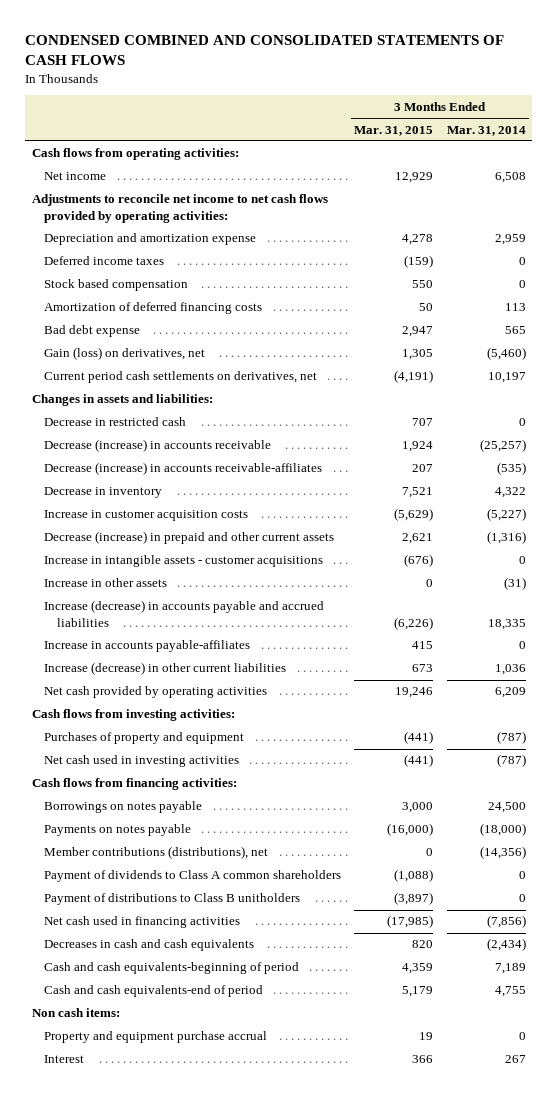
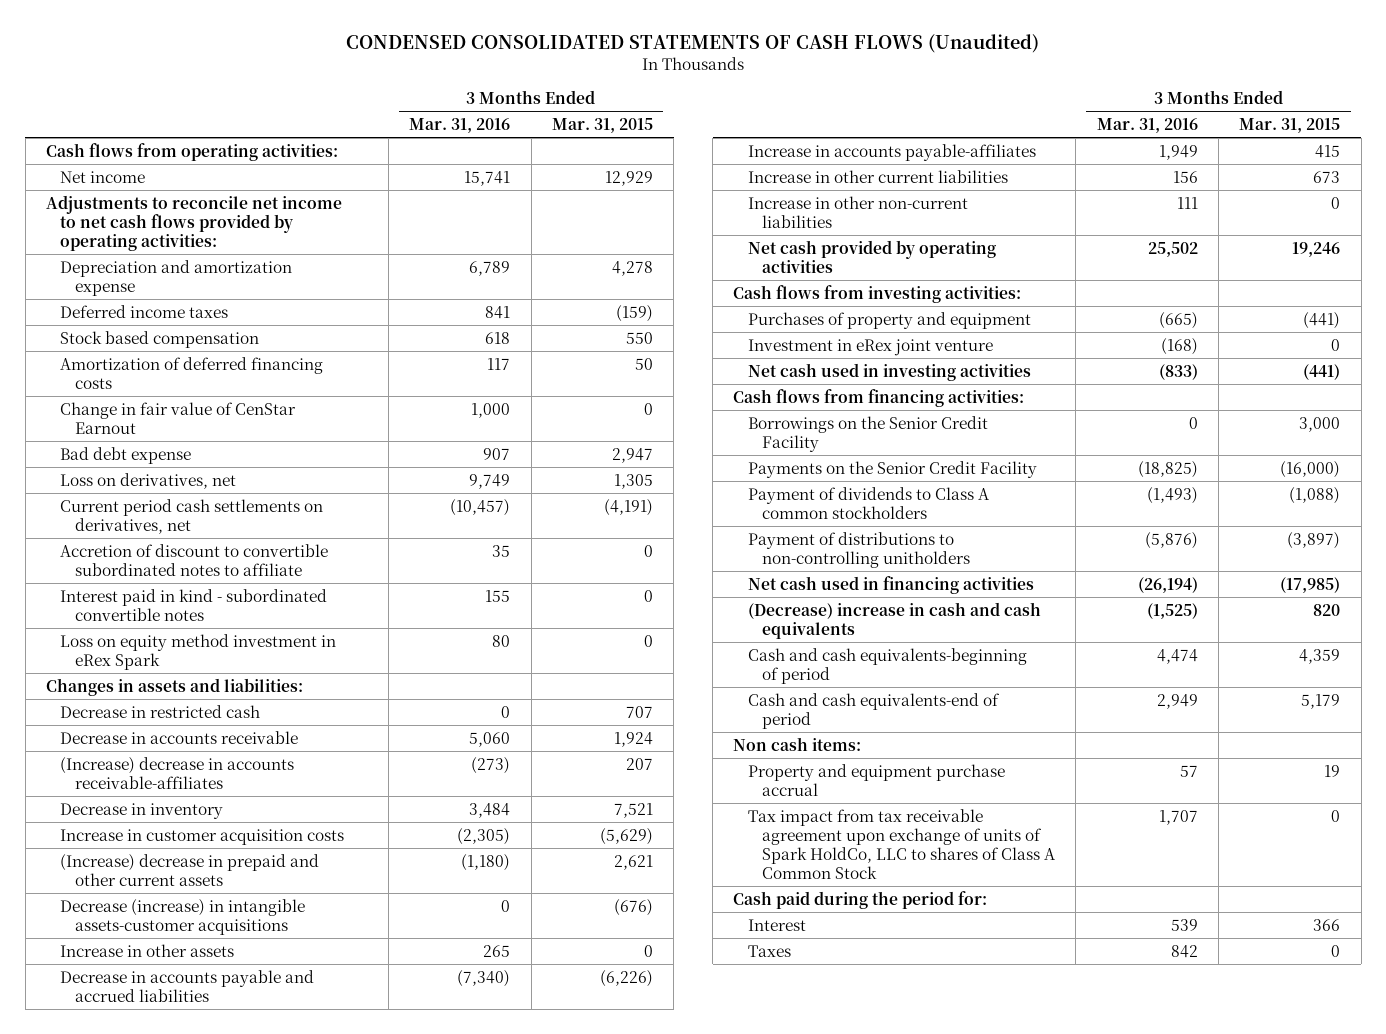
[25,35,505,66] CONDENSED COMBINED AND CONSOLIDATED STATEMENTS OF CASH FLOWS -> [346,34,1040,54] CONDENSED CONSOLIDATED STATEMENTS OF CASH FLOWS (Unaudited)
[446,125,526,136] Mar. 31, 2014 -> none
none -> [409,118,511,134] Mar. 31, 2016
none -> [60,401,297,434] Change in fair value of CenStar Earnout
[44,347,206,361] Gain (loss) on derivatives, net -> [60,472,237,489] Loss on derivatives, net
none -> [60,543,329,576] Accretion of discount to convertible subordinated notes to affiliate
none -> [60,588,328,621] Interest paid in kind - subordinated convertible notes
none -> [60,633,337,670] Loss on equity method investment in eRex Spark
[44,439,272,453] Decrease (increase) in accounts receivable -> [60,730,299,744] Decrease in accounts receivable
[44,462,323,476] Decrease (increase) in accounts receivable-affiliates -> [60,756,295,789] (Increase) decrease in accounts receivable-affiliates
[44,531,335,545] Decrease (increase) in prepaid and other current assets -> [60,853,320,886] (Increase) decrease in prepaid and other current assets
[44,555,324,568] Increase in intangible assets - customer acquisitions -> [60,898,306,935] Decrease (increase) in intangible assets-customer acquisitions
[44,600,325,628] Increase (decrease) in accounts payable and accrued liabilities -> [60,969,315,1002] Decrease in accounts payable and accrued liabilities
[44,662,287,676] Increase (decrease) in other current liabilities -> [747,169,1008,183] Increase in other current liabilities
none -> [747,195,968,228] Increase in other non-current liabilities
none -> [747,338,993,356] Investment in eRex joint venture
[44,801,203,814] Borrowings on notes payable -> none
[44,824,192,837] Payments on notes payable -> none
[44,846,269,860] Member contributions (distributions), net -> none
none -> [747,415,988,452] Borrowings on the Senior Credit Facility
none -> [747,460,1037,478] Payments on the Senior Credit Facility
[44,870,342,883] Payment of dividends to Class A common shareholders -> [747,486,990,519] Payment of dividends to Class A common stockholders
[44,893,301,906] Payment of distributions to Class B unitholders -> [747,531,971,568] Payment of distributions to non-controlling unitholders
[44,939,255,952] Decreases in cash and cash equivalents -> [747,601,1041,639] (Decrease) increase in cash and cash equivalents
none -> [747,808,1057,880] Tax impact from tax receivable agreement upon exchange of units of Spark HoldCo, LLC to shares of Class A Common Stock
none -> [733,890,988,909] Cash paid during the period for:
none -> [747,944,791,957] Taxes

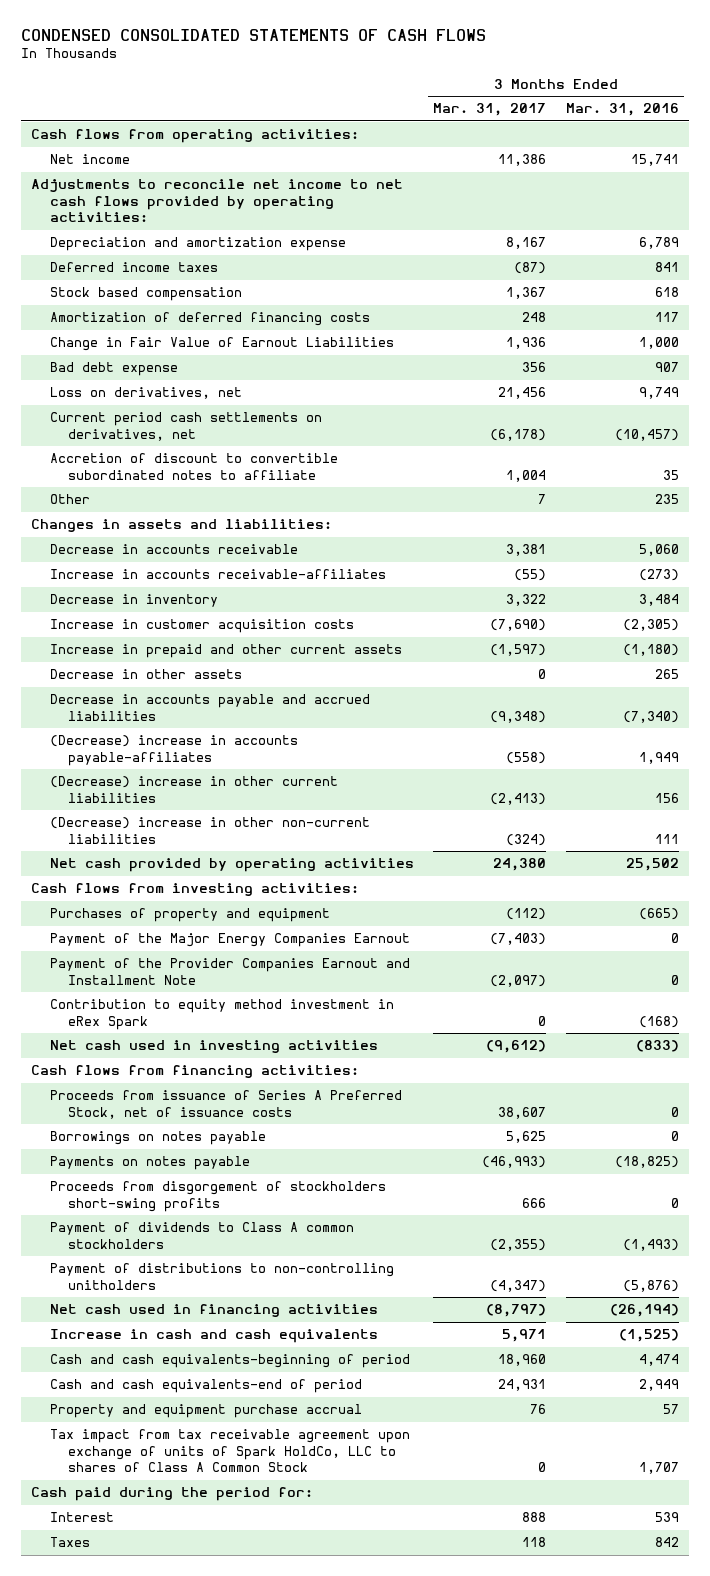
[346,34,1040,54] CONDENSED CONSOLIDATED STATEMENTS OF CASH FLOWS (Unaudited) -> [20,28,486,41] CONDENSED CONSOLIDATED STATEMENTS OF CASH FLOWS
[551,118,653,134] Mar. 31, 2015 -> none
none -> [433,103,547,117] Mar. 31, 2017
[60,401,297,434] Change in fair value of CenStar Earnout -> [49,337,394,352] Change in Fair Value of Earnout Liabilities
[60,588,328,621] Interest paid in kind - subordinated convertible notes -> none
[60,633,337,670] Loss on equity method investment in eRex Spark -> none
none -> [49,494,90,505] Other
[60,704,261,718] Decrease in restricted cash -> none
[60,756,295,789] (Increase) decrease in accounts receivable-affiliates -> [49,569,386,580] Increase in accounts receivable-affiliates
[60,898,306,935] Decrease (increase) in intangible assets-customer acquisitions -> none
[60,853,320,886] (Increase) decrease in prepaid and other current assets -> [49,644,402,659] Increase in prepaid and other current assets
[60,943,235,957] Increase in other assets -> [49,669,242,680] Decrease in other assets
[747,143,1036,161] Increase in accounts payable-affiliates -> [49,735,298,766] (Decrease) increase in accounts payable-affiliates
[747,169,1008,183] Increase in other current liabilities -> [49,776,338,803] (Decrease) increase in other current liabilities
[747,195,968,228] Increase in other non-current liabilities -> [49,817,370,844] (Decrease) increase in other non-current liabilities
none -> [49,933,410,948] Payment of the Major Energy Companies Earnout
none -> [49,958,410,985] Payment of the Provider Companies Earnout and Installment Note
[747,338,993,356] Investment in eRex joint venture -> [49,999,394,1030] Contribution to equity method investment in eRex Spark
none -> [49,1090,402,1119] Proceeds from issuance of Series A Preferred Stock, net of issuance costs
[747,415,988,452] Borrowings on the Senior Credit Facility -> [49,1131,266,1146] Borrowings on notes payable
[747,460,1037,478] Payments on the Senior Credit Facility -> [49,1156,250,1171] Payments on notes payable
none -> [49,1181,386,1212] Proceeds from disgorgement of stockholders short-swing profits
[747,601,1041,639] (Decrease) increase in cash and cash equivalents -> [49,1329,378,1344] Increase in cash and cash equivalents
[733,736,862,751] Non cash items: -> none

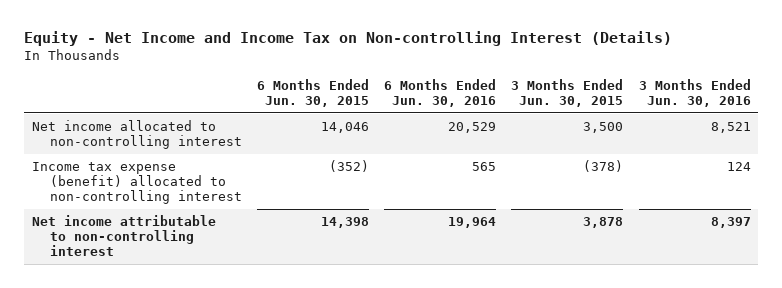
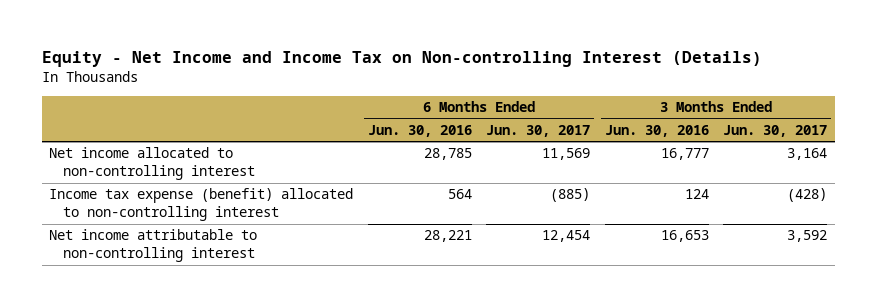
[256,78,369,107] 6 Months Ended Jun. 30, 2015 -> none
[511,78,624,107] 3 Months Ended Jun. 30, 2015 -> none
none -> [486,124,591,137] Jun. 30, 2017
none -> [723,124,828,137] Jun. 30, 2017
[448,121,497,133] 20,529 -> [423,148,472,161] 28,785
[710,121,751,133] 8,521 -> [660,148,709,161] 16,777
[472,161,497,171] 565 -> [447,189,472,200] 564
[448,216,497,228] 19,964 -> [423,230,472,243] 28,221
[710,216,751,228] 8,397 -> [660,230,709,243] 16,653

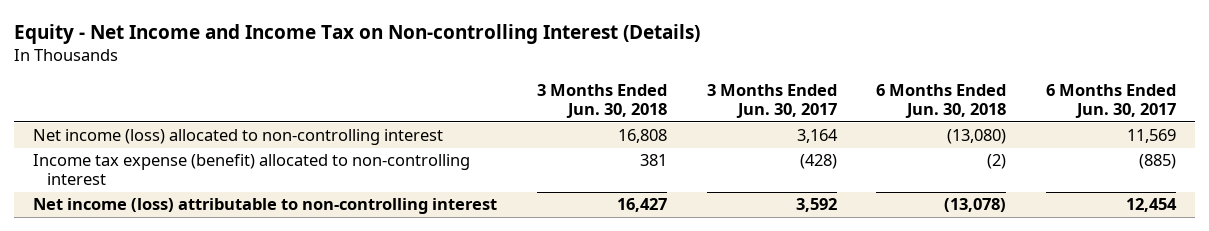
[367,124,472,137] Jun. 30, 2016 -> none
[604,124,709,137] Jun. 30, 2016 -> none
none -> [536,84,667,119] 3 Months Ended Jun. 30, 2018
none -> [876,84,1007,119] 6 Months Ended Jun. 30, 2018
[48,147,255,181] Net income allocated to non-controlling interest -> [33,129,444,146] Net income (loss) allocated to non-controlling interest
[48,229,257,263] Net income attributable to non-controlling interest -> [33,198,498,215] Net income (loss) attributable to non-controlling interest

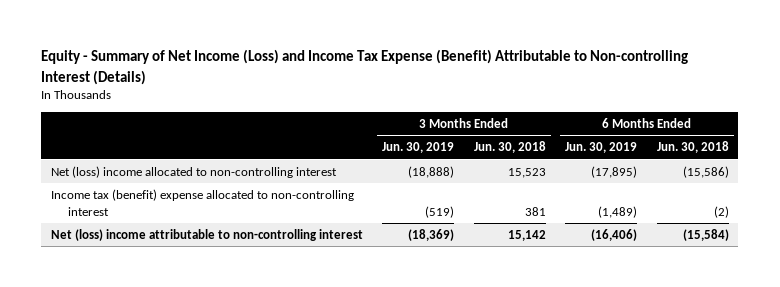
[13,24,700,45] Equity - Net Income and Income Tax on Non-controlling Interest (Details) -> [41,49,689,85] Equity - Summary of Net Income (Loss) and Income Tax Expense (Benefit) Attributable to Non-controlling Interest (Details)
[706,84,837,119] 3 Months Ended Jun. 30, 2017 -> none
[1045,84,1176,119] 6 Months Ended Jun. 30, 2017 -> none
none -> [382,142,455,154] Jun. 30, 2019
none -> [565,142,638,154] Jun. 30, 2019
[33,129,444,146] Net income (loss) allocated to non-controlling interest -> [50,165,337,178] Net (loss) income allocated to non-controlling interest
[617,129,667,144] 16,808 -> [507,167,546,178] 15,523
[947,129,1007,145] (13,080) -> [682,165,729,178] (15,586)
[33,154,471,186] Income tax expense (benefit) allocated to non-controlling interest -> [50,188,354,216] Income tax (benefit) expense allocated to non-controlling interest
[33,198,498,215] Net income (loss) attributable to non-controlling interest -> [50,228,363,241] Net (loss) income attributable to non-controlling interest
[616,198,667,213] 16,427 -> [507,229,546,241] 15,142
[944,198,1007,213] (13,078) -> [682,228,729,241] (15,584)

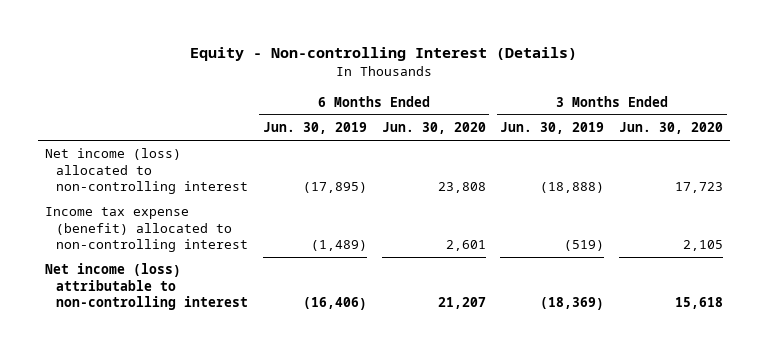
[41,49,689,85] Equity - Summary of Net Income (Loss) and Income Tax Expense (Benefit) Attributable to Non-controlling Interest (Details) -> [190,47,578,62] Equity - Non-controlling Interest (Details)
[473,141,546,154] Jun. 30, 2018 -> none
[656,141,729,154] Jun. 30, 2018 -> none
none -> [381,122,486,135] Jun. 30, 2020
none -> [619,122,724,135] Jun. 30, 2020
[50,165,337,178] Net (loss) income allocated to non-controlling interest -> [45,148,249,195] Net income (loss) allocated to non-controlling interest
[50,188,354,216] Income tax (benefit) expense allocated to non-controlling interest -> [45,207,249,253] Income tax expense (benefit) allocated to non-controlling interest
[50,228,363,241] Net (loss) income attributable to non-controlling interest -> [45,263,249,311] Net income (loss) attributable to non-controlling interest

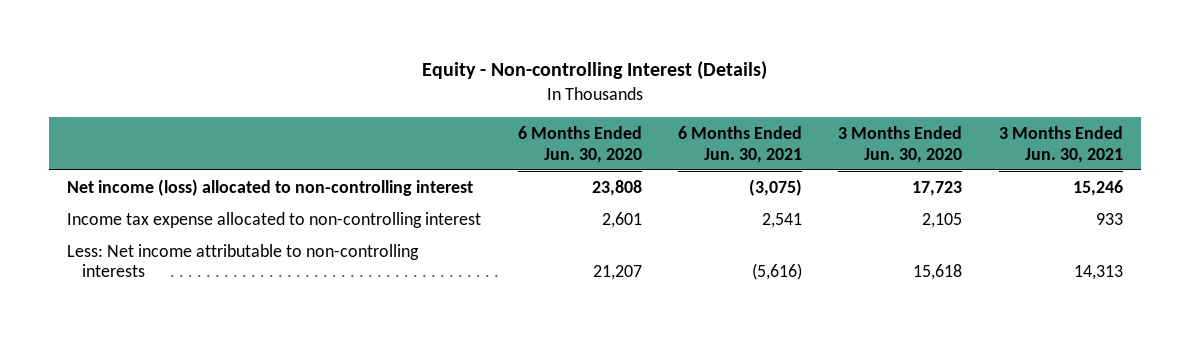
[262,122,367,135] Jun. 30, 2019 -> none
[500,122,605,135] Jun. 30, 2019 -> none
none -> [677,125,802,163] 6 Months Ended Jun. 30, 2021
none -> [998,125,1123,163] 3 Months Ended Jun. 30, 2021
[45,207,249,253] Income tax expense (benefit) allocated to non-controlling interest -> [67,211,482,228] Income tax expense allocated to non-controlling interest
[45,263,249,311] Net income (loss) attributable to non-controlling interest -> [67,243,420,278] Less: Net income attributable to non-controlling interests

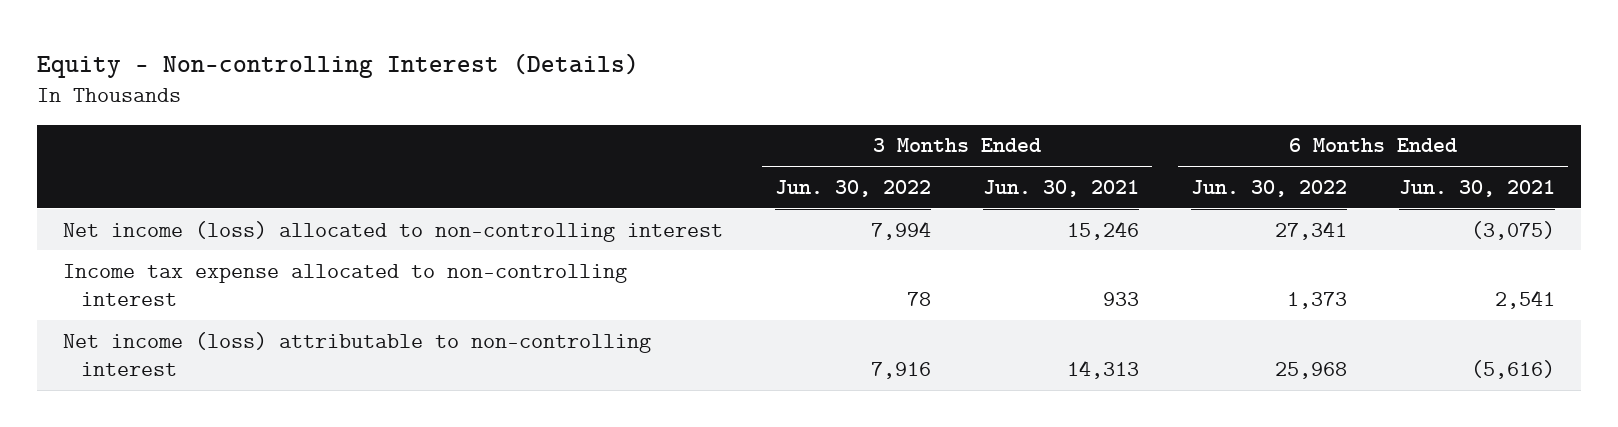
[517,125,642,163] 6 Months Ended Jun. 30, 2020 -> none
[838,125,963,163] 3 Months Ended Jun. 30, 2020 -> none
none -> [775,179,932,197] Jun. 30, 2022
none -> [1191,179,1348,197] Jun. 30, 2022
[67,243,420,278] Less: Net income attributable to non-controlling interests -> [63,331,652,376] Net income (loss) attributable to non-controlling interest

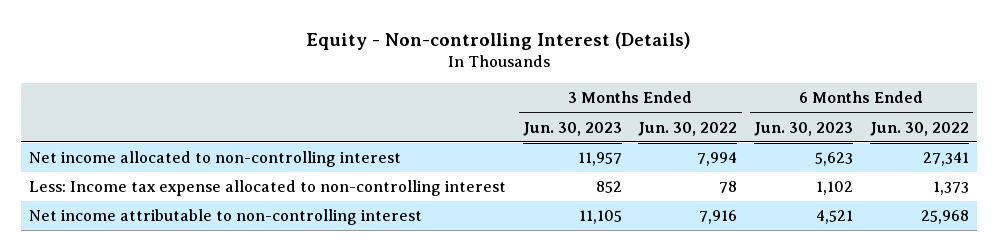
[983,179,1140,197] Jun. 30, 2021 -> none
[1399,179,1556,197] Jun. 30, 2021 -> none
none -> [522,121,622,136] Jun. 30, 2023
none -> [754,121,854,136] Jun. 30, 2023
[63,220,724,242] Net income (loss) allocated to non-controlling interest -> [29,151,402,168] Net income allocated to non-controlling interest
[63,263,628,306] Income tax expense allocated to non-controlling interest -> [29,180,507,197] Less: Income tax expense allocated to non-controlling interest
[63,331,652,376] Net income (loss) attributable to non-controlling interest -> [29,209,423,226] Net income attributable to non-controlling interest

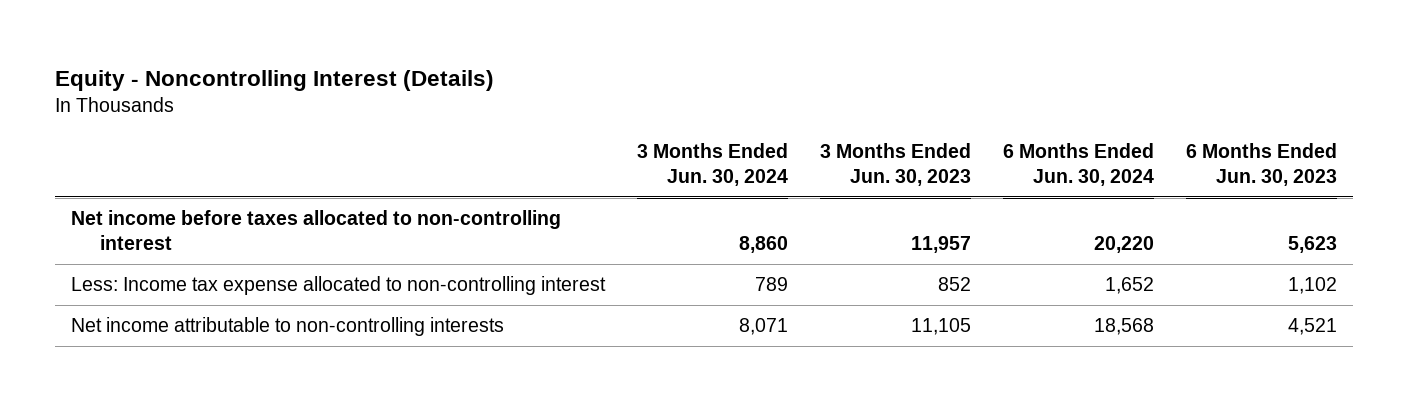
[305,31,691,50] Equity - Non-controlling Interest (Details) -> [55,69,495,91] Equity - Noncontrolling Interest (Details)
[638,121,738,136] Jun. 30, 2022 -> none
[869,121,969,136] Jun. 30, 2022 -> none
none -> [637,143,789,187] 3 Months Ended Jun. 30, 2024
none -> [1003,143,1155,187] 6 Months Ended Jun. 30, 2024
[29,151,402,168] Net income allocated to non-controlling interest -> [71,209,562,251] Net income before taxes allocated to non-controlling interest
[29,209,423,226] Net income attributable to non-controlling interest -> [71,316,505,336] Net income attributable to non-controlling interests

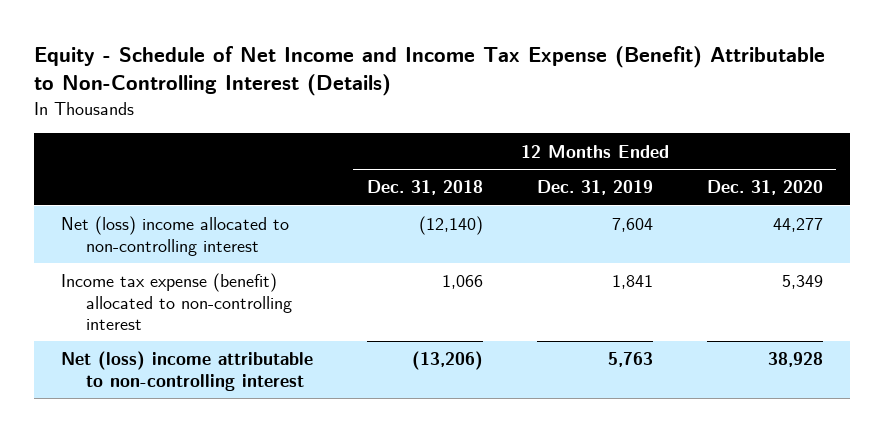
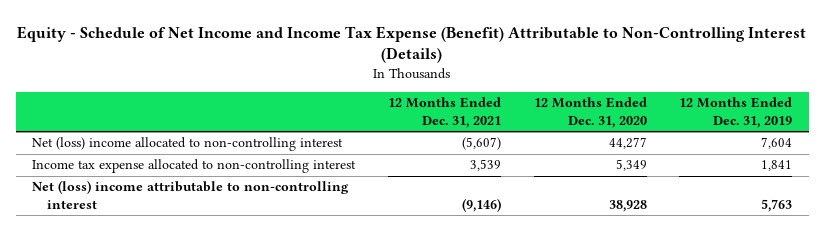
[366,180,483,196] Dec. 31, 2018 -> none
none -> [388,97,502,128] 12 Months Ended Dec. 31, 2021
[60,273,293,330] Income tax expense (benefit) allocated to non-controlling interest -> [32,159,357,174] Income tax expense allocated to non-controlling interest

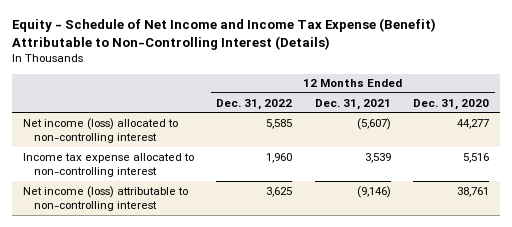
[679,97,793,128] 12 Months Ended Dec. 31, 2019 -> none
none -> [216,98,293,110] Dec. 31, 2022
[32,137,344,152] Net (loss) income allocated to non-controlling interest -> [23,117,179,143] Net income (loss) allocated to non-controlling interest
[615,159,647,172] 5,349 -> [463,152,490,163] 5,516
[32,180,350,209] Net (loss) income attributable to non-controlling interest -> [23,185,189,211] Net income (loss) attributable to non-controlling interest
[608,199,647,212] 38,928 -> [457,186,490,197] 38,761

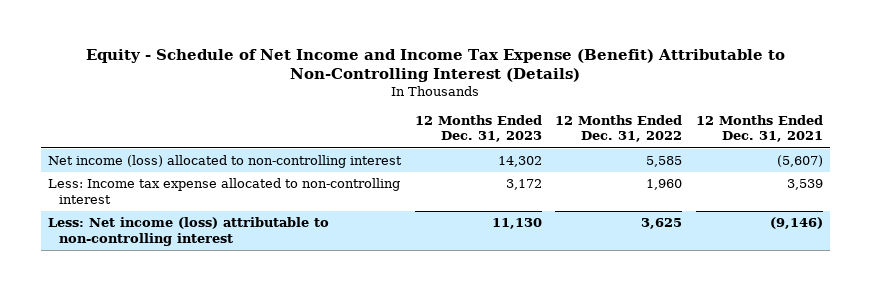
[413,98,490,110] Dec. 31, 2020 -> none
none -> [414,115,542,143] 12 Months Ended Dec. 31, 2023
[23,152,195,177] Income tax expense allocated to non-controlling interest -> [47,178,400,204] Less: Income tax expense allocated to non-controlling interest
[23,185,189,211] Net income (loss) attributable to non-controlling interest -> [47,217,329,246] Less: Net income (loss) attributable to non-controlling interest

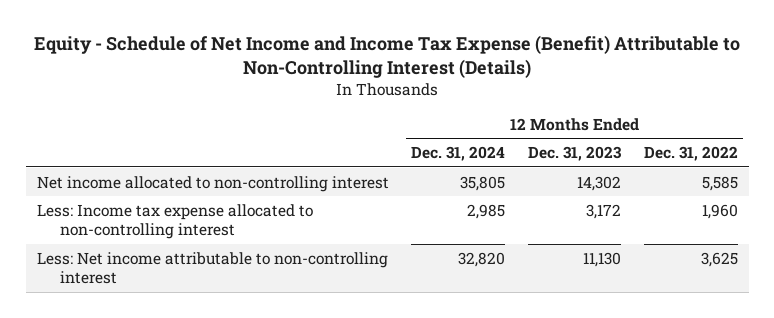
[696,115,824,143] 12 Months Ended Dec. 31, 2021 -> none
none -> [411,146,506,162] Dec. 31, 2024
[47,155,402,169] Net income (loss) allocated to non-controlling interest -> [36,175,389,192] Net income allocated to non-controlling interest
[47,217,329,246] Less: Net income (loss) attributable to non-controlling interest -> [36,251,388,285] Less: Net income attributable to non-controlling interest

